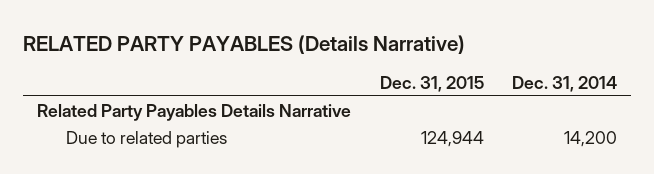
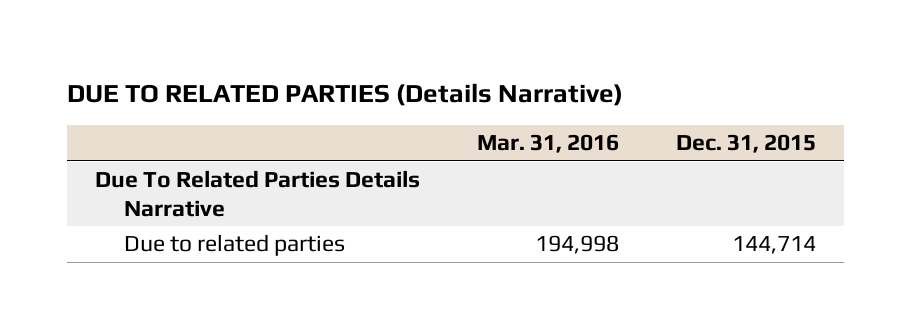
[23,34,466,54] RELATED PARTY PAYABLES (Details Narrative) -> [66,83,623,107] DUE TO RELATED PARTIES (Details Narrative)
[512,75,618,92] Dec. 31, 2014 -> none
none -> [476,134,619,154] Mar. 31, 2016
[37,104,352,122] Related Party Payables Details Narrative -> [95,170,421,217] Due To Related Parties Details Narrative
[420,131,484,148] 124,944 -> [731,236,816,255] 144,714

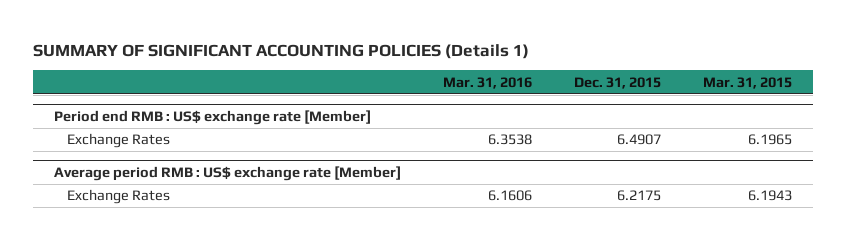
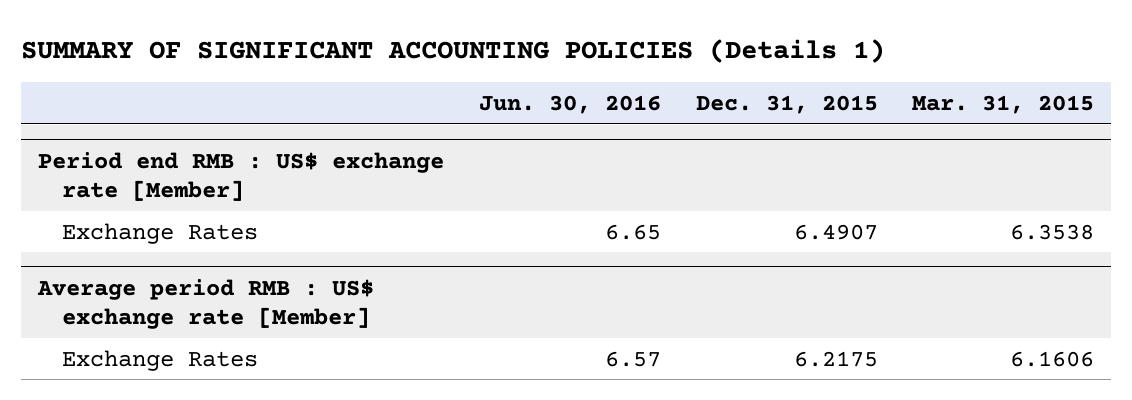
[443,76,533,89] Mar. 31, 2016 -> none
none -> [478,94,661,114] Jun. 30, 2016
[748,134,793,146] 6.1965 -> [1010,223,1095,240] 6.3538
[748,190,793,202] 6.1943 -> [1010,350,1095,367] 6.1606

